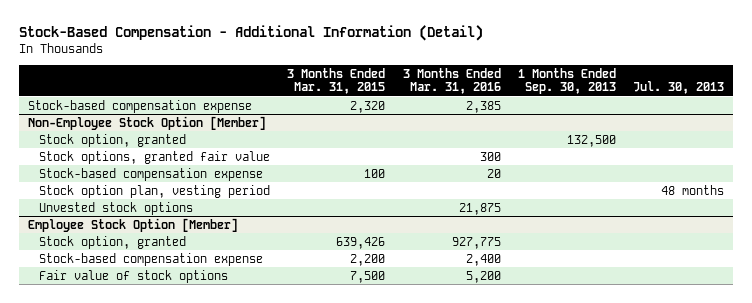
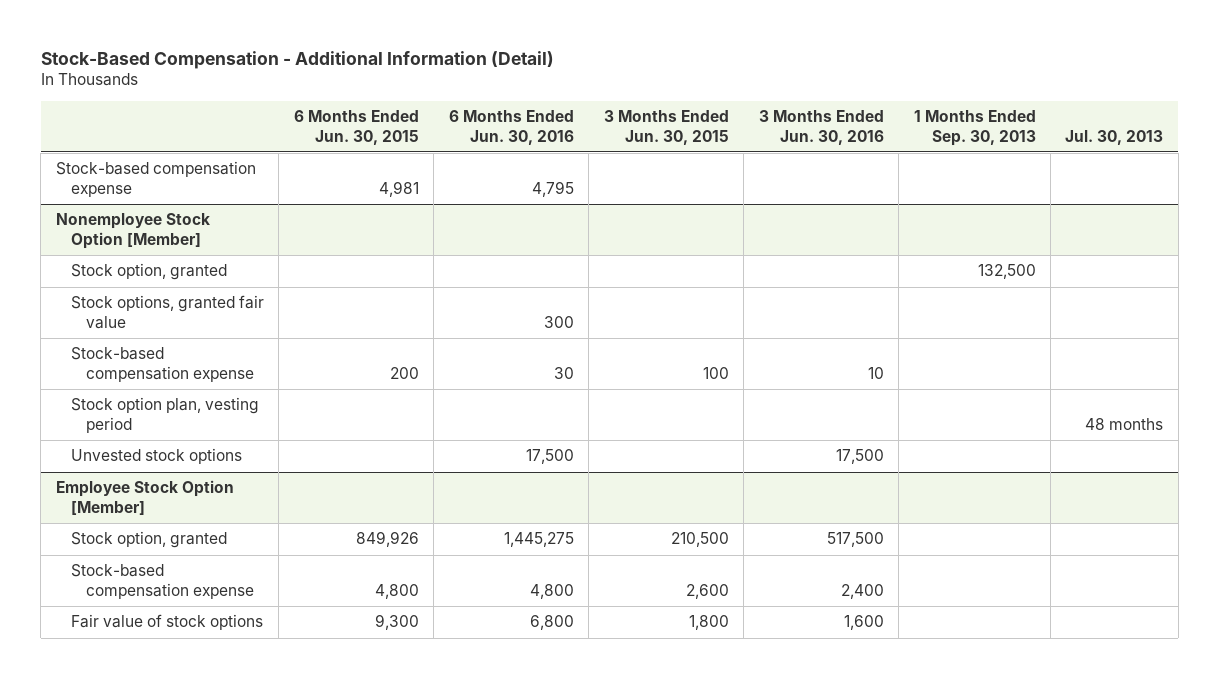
[287,67,386,95] 3 Months Ended Mar. 31, 2015 -> none
[402,67,501,95] 3 Months Ended Mar. 31, 2016 -> none
none -> [293,110,419,145] 6 Months Ended Jun. 30, 2015
none -> [448,110,574,145] 6 Months Ended Jun. 30, 2016
none -> [603,110,729,145] 3 Months Ended Jun. 30, 2015
none -> [758,110,884,145] 3 Months Ended Jun. 30, 2016
[27,115,266,130] Non-Employee Stock Option [Member] -> [55,213,210,249] Nonemployee Stock Option [Member]

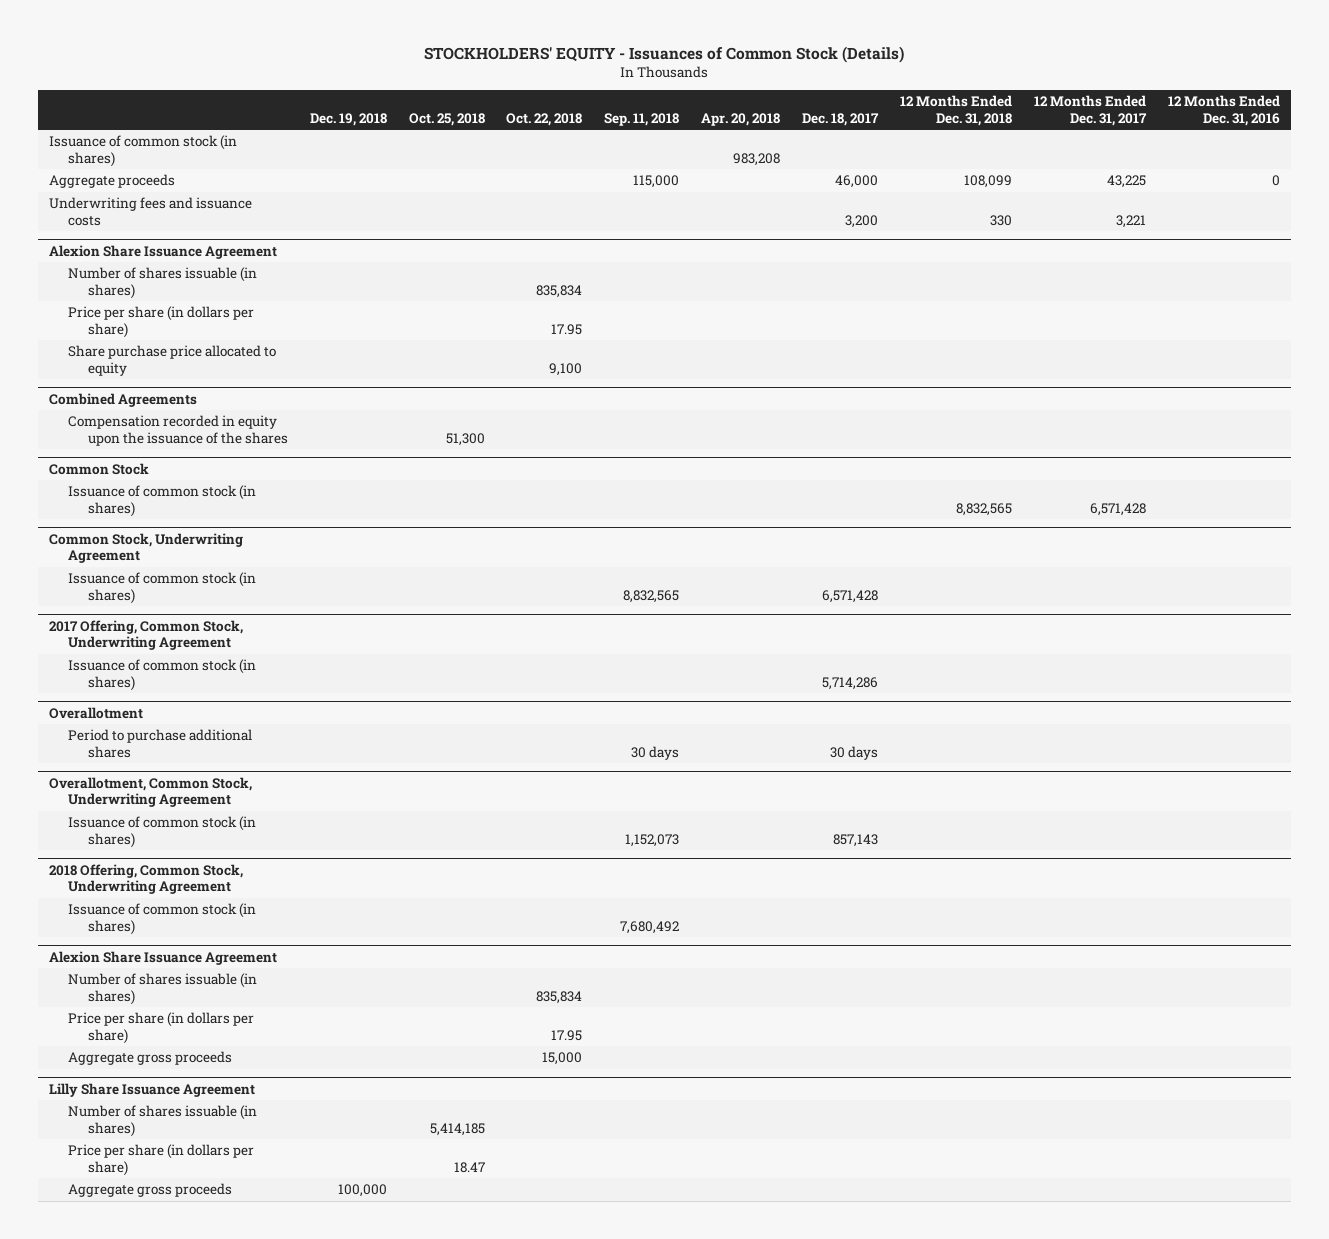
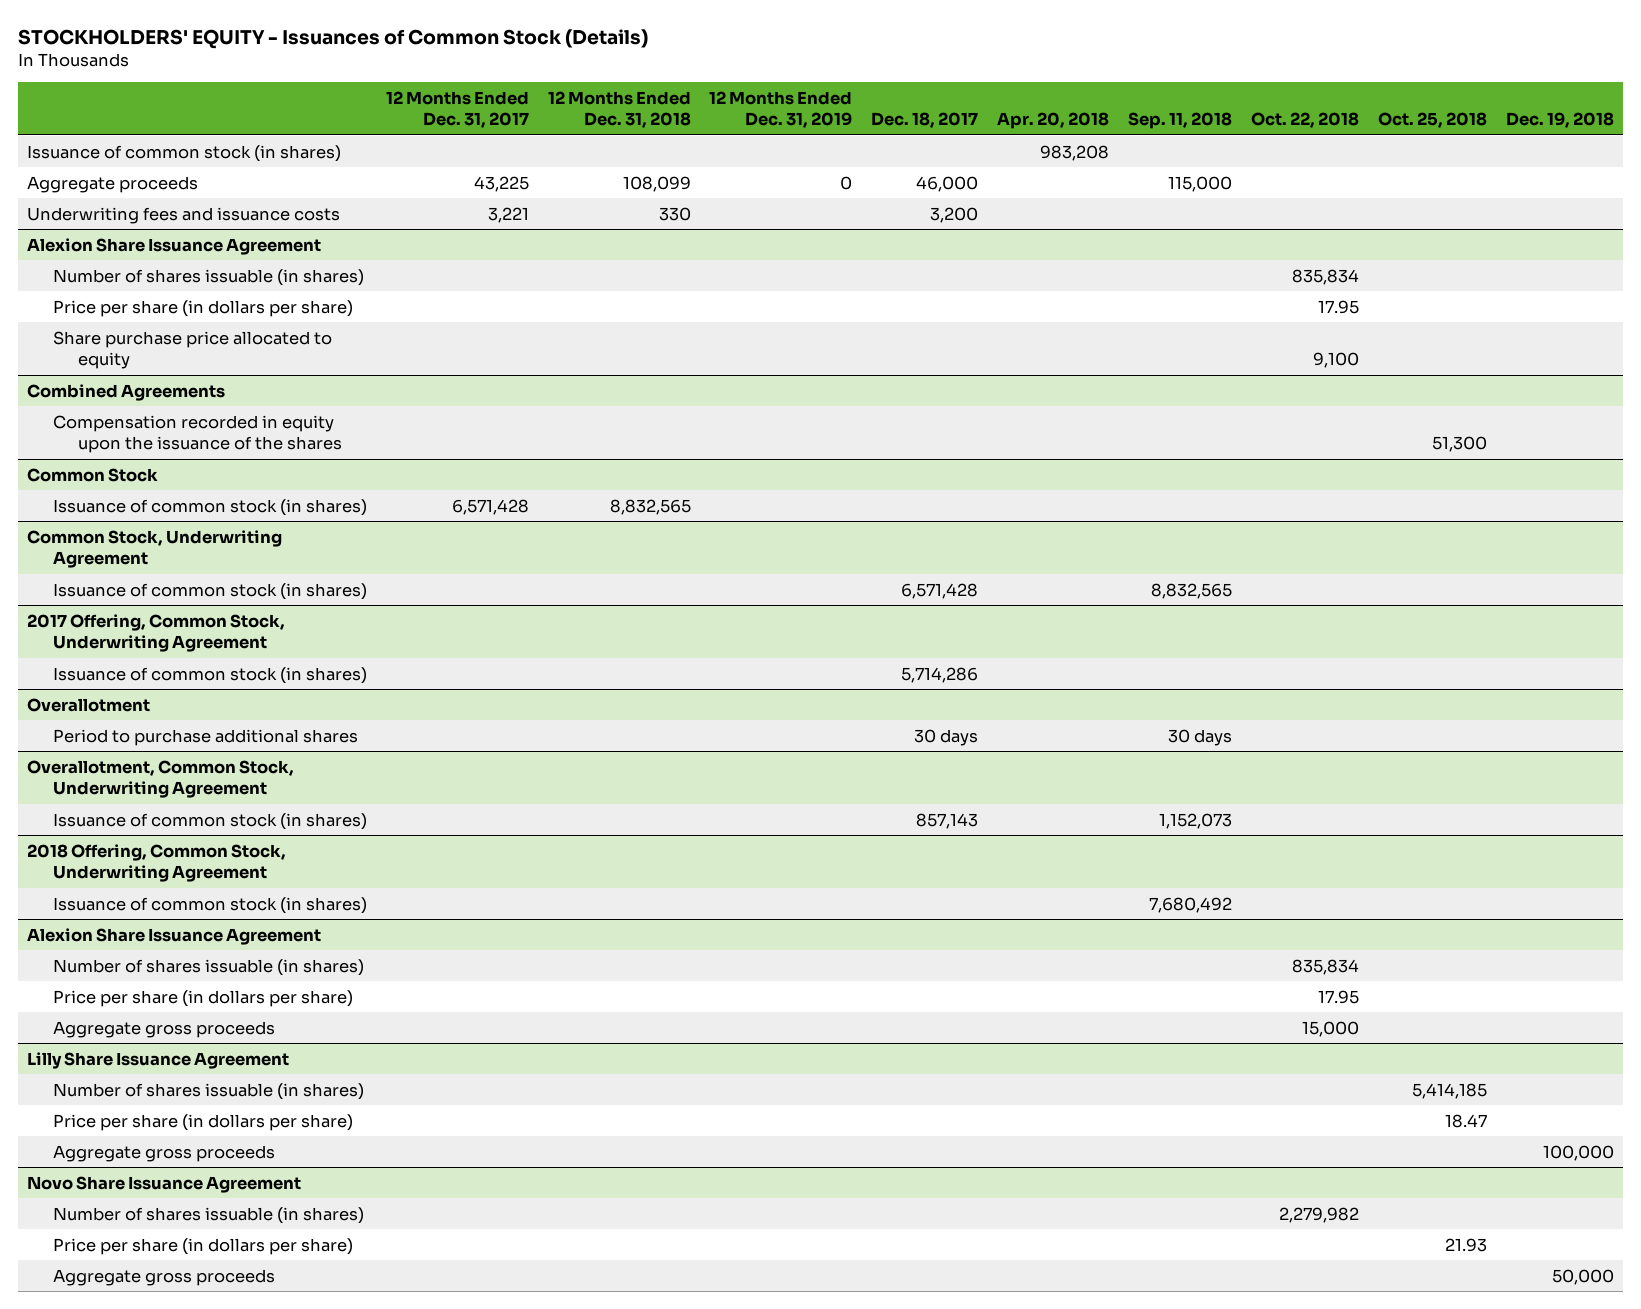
[1167,94,1280,126] 12 Months Ended Dec. 31, 2016 -> none
none -> [709,90,853,129] 12 Months Ended Dec. 31, 2019
none -> [27,1175,302,1193] Novo Share Issuance Agreement
none -> [52,1206,364,1224] Number of shares issuable (in shares)
none -> [52,1237,353,1255] Price per share (in dollars per share)
none -> [52,1268,275,1286] Aggregate gross proceeds

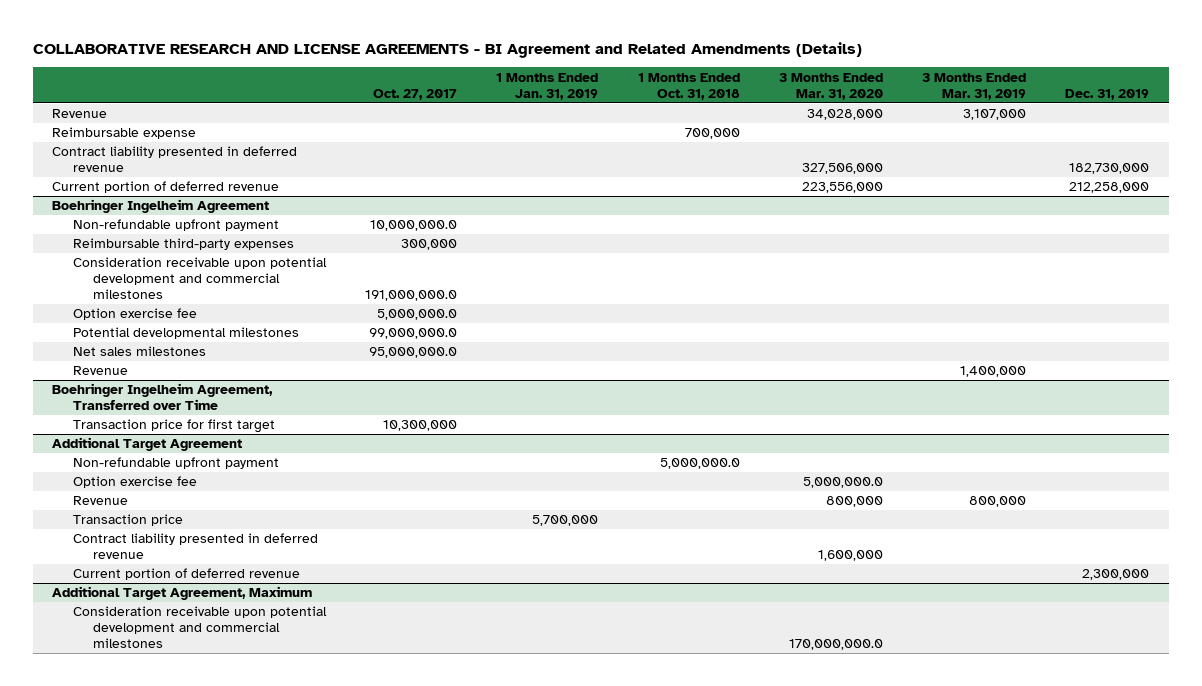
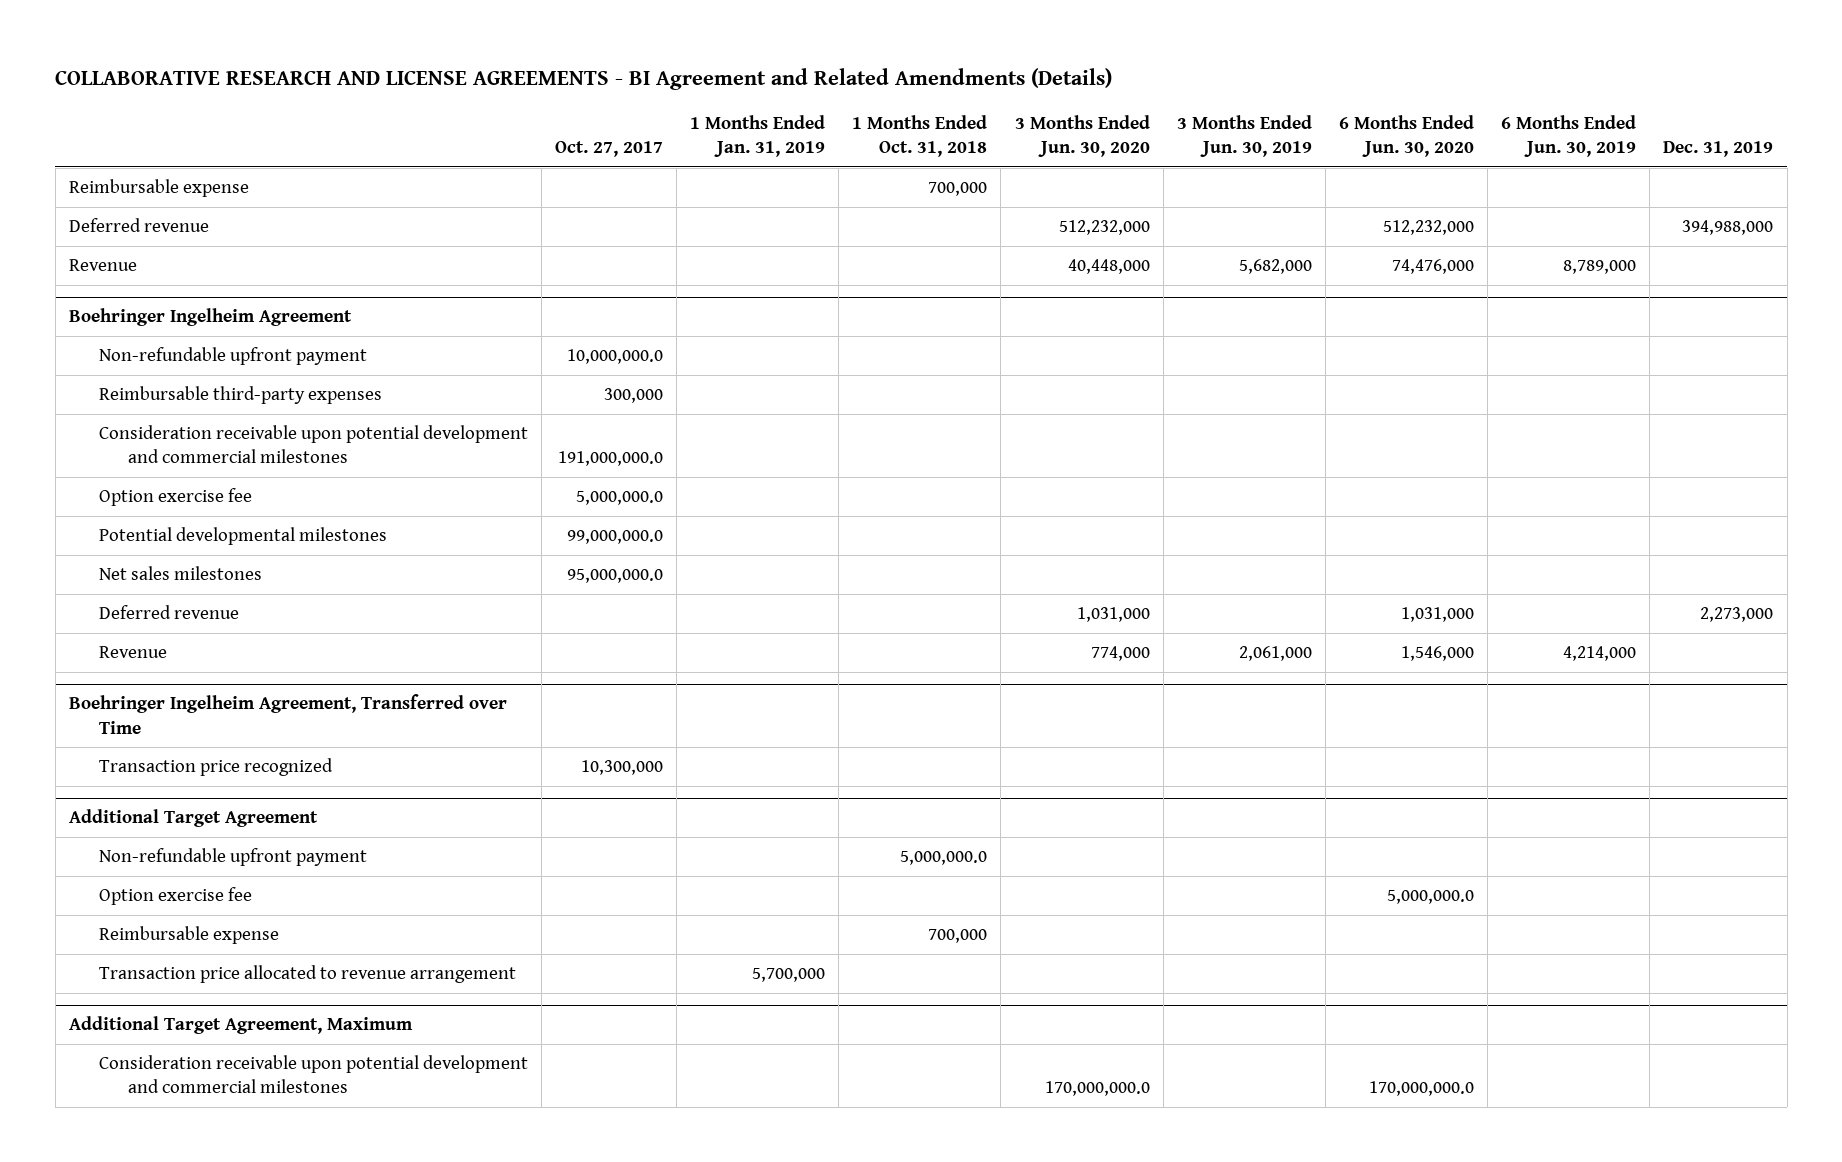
[778,72,883,100] 3 Months Ended Mar. 31, 2020 -> none
[922,72,1027,100] 3 Months Ended Mar. 31, 2019 -> none
none -> [1014,114,1150,158] 3 Months Ended Jun. 30, 2020
none -> [1176,114,1312,158] 3 Months Ended Jun. 30, 2019
none -> [1339,114,1475,158] 6 Months Ended Jun. 30, 2020
none -> [1501,114,1637,158] 6 Months Ended Jun. 30, 2019
[52,146,298,173] Contract liability presented in deferred revenue -> none
[52,181,280,194] Current portion of deferred revenue -> none
none -> [68,218,209,233] Deferred revenue
[52,109,108,119] Revenue -> [68,259,137,272] Revenue
none -> [98,605,239,620] Deferred revenue
[72,419,275,434] Transaction price for first target -> [98,758,333,777] Transaction price recognized
[72,496,128,506] Revenue -> none
[72,533,318,560] Contract liability presented in deferred revenue -> none
[72,568,300,581] Current portion of deferred revenue -> none
none -> [98,926,279,945] Reimbursable expense
[72,514,183,527] Transaction price -> [98,965,516,984] Transaction price allocated to revenue arrangement

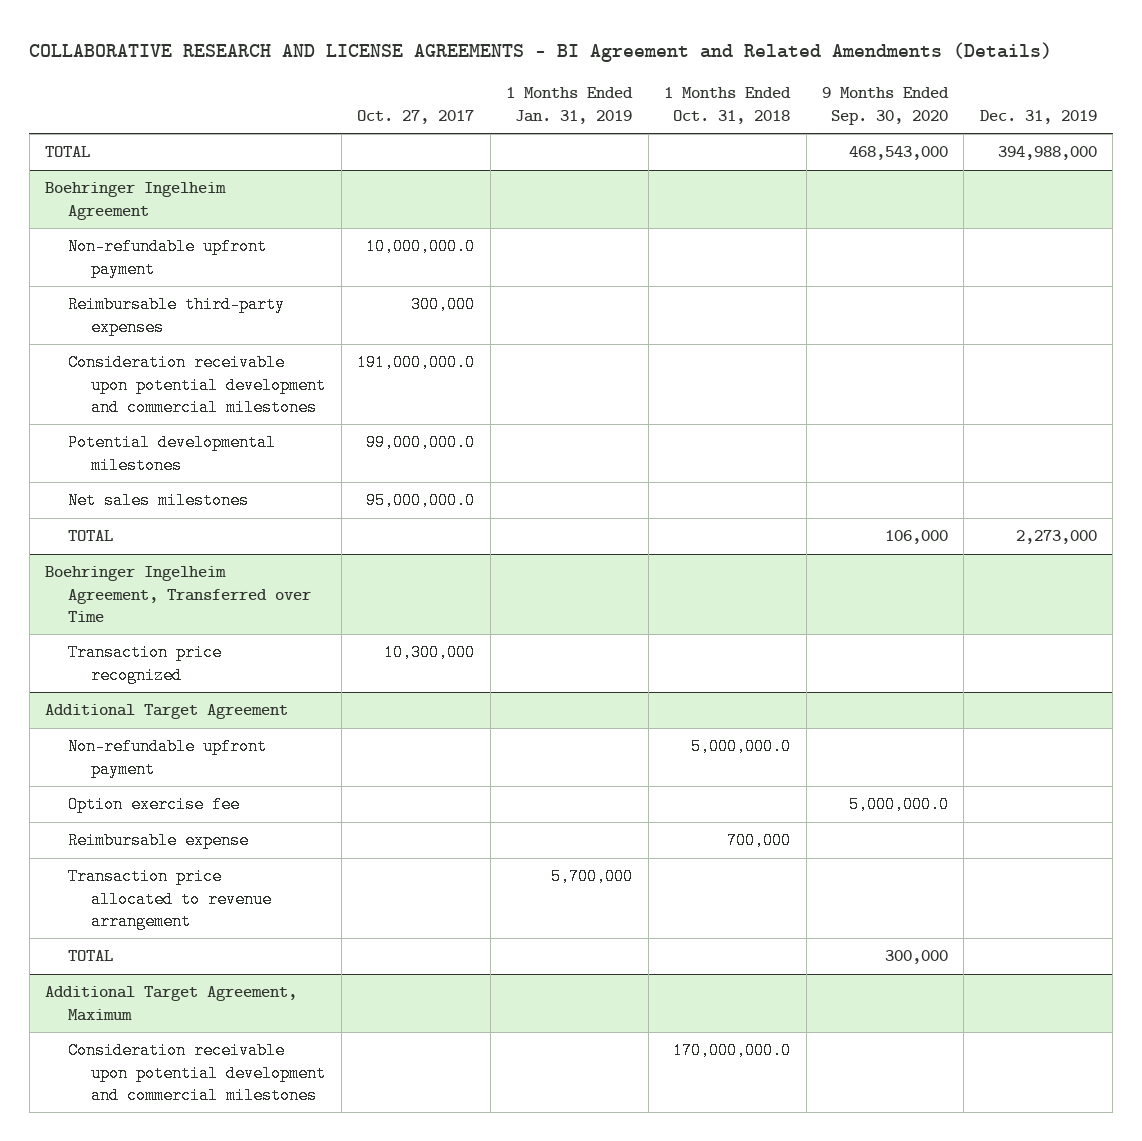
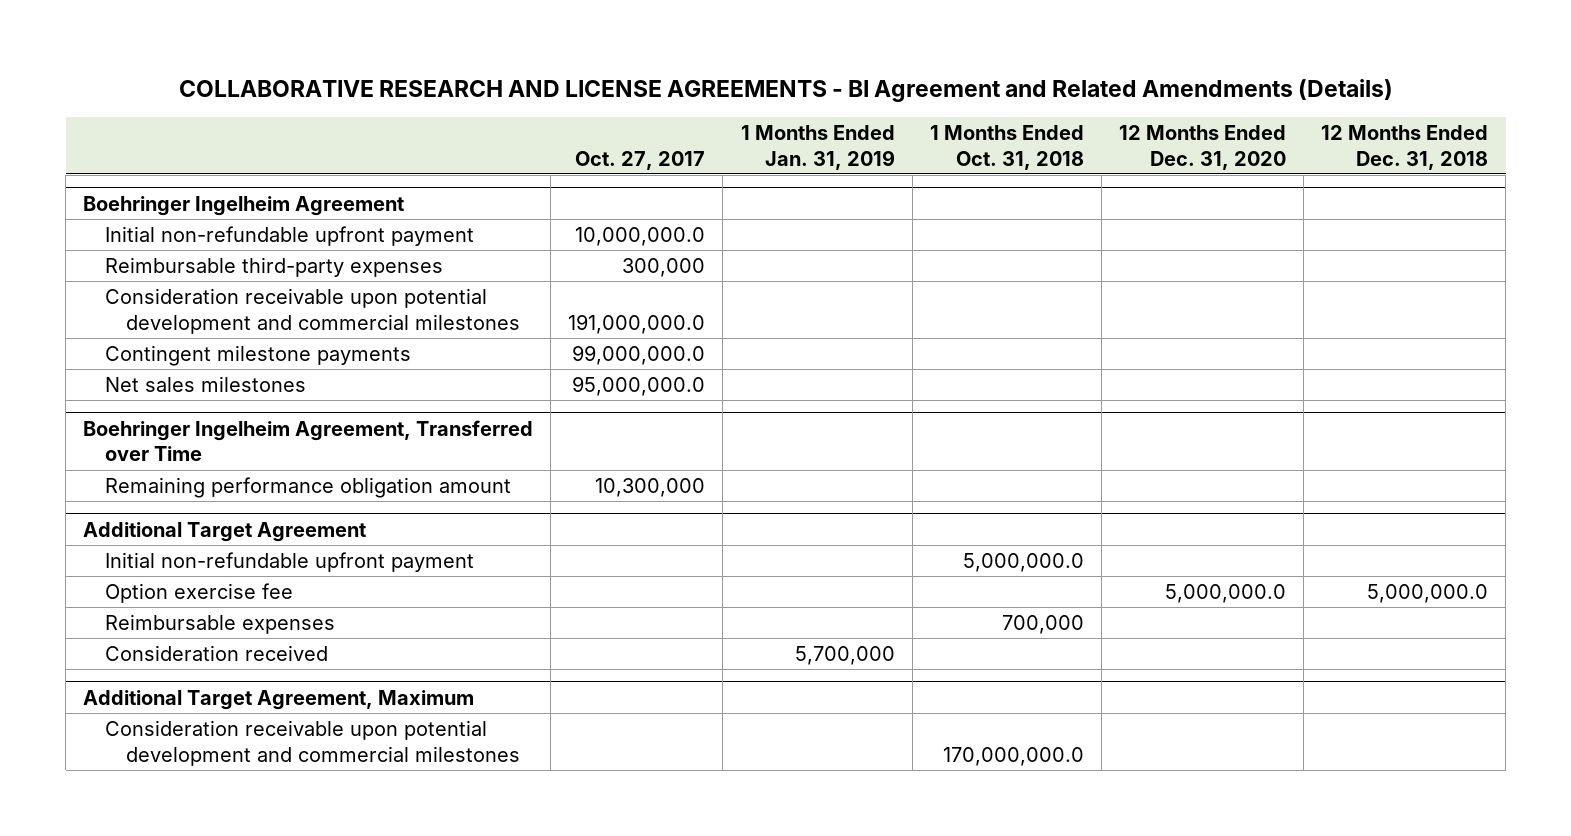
[821,87,949,125] 9 Months Ended Sep. 30, 2020 -> none
[979,109,1097,124] Dec. 31, 2019 -> none
none -> [1119,124,1287,170] 12 Months Ended Dec. 31, 2020
none -> [1321,124,1489,170] 12 Months Ended Dec. 31, 2018
[45,146,91,158] TOTAL -> none
[68,238,268,278] Non-refundable upfront payment -> [104,225,474,246] Initial non-refundable upfront payment
[68,434,277,474] Potential developmental milestones -> [104,344,411,366] Contingent milestone payments
[68,530,114,542] TOTAL -> none
[68,644,223,684] Transaction price recognized -> [104,476,511,498] Remaining performance obligation amount
[68,738,268,778] Non-refundable upfront payment -> [104,551,474,572] Initial non-refundable upfront payment
[68,950,114,962] TOTAL -> none
[68,832,250,850] Reimbursable expense -> [104,613,335,634] Reimbursable expenses
[68,868,273,930] Transaction price allocated to revenue arrangement -> [104,644,328,661] Consideration received

